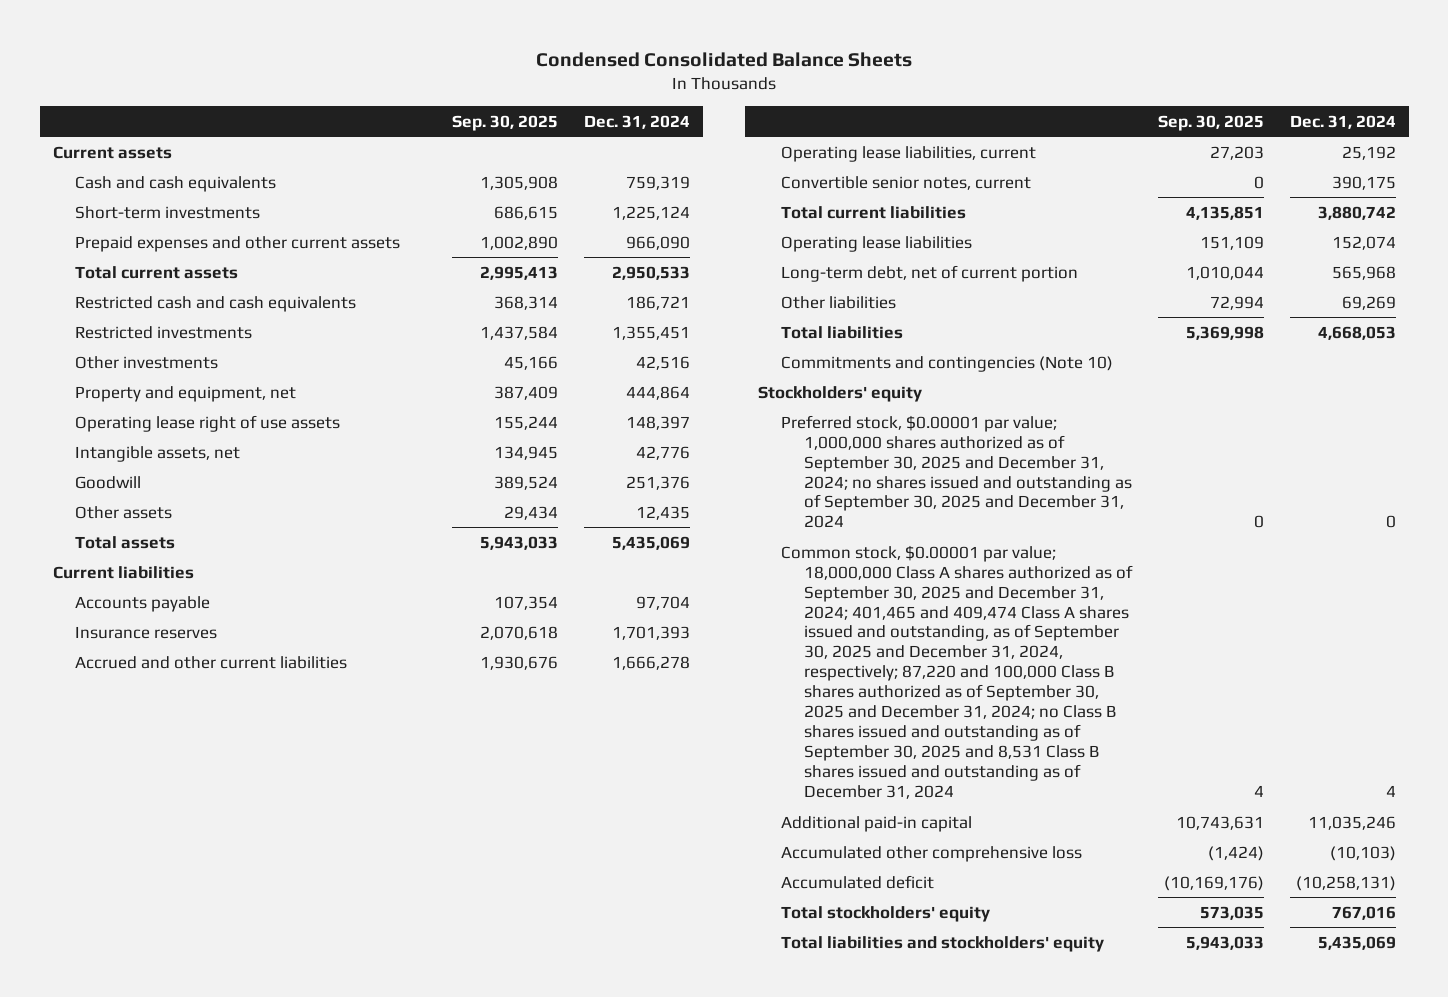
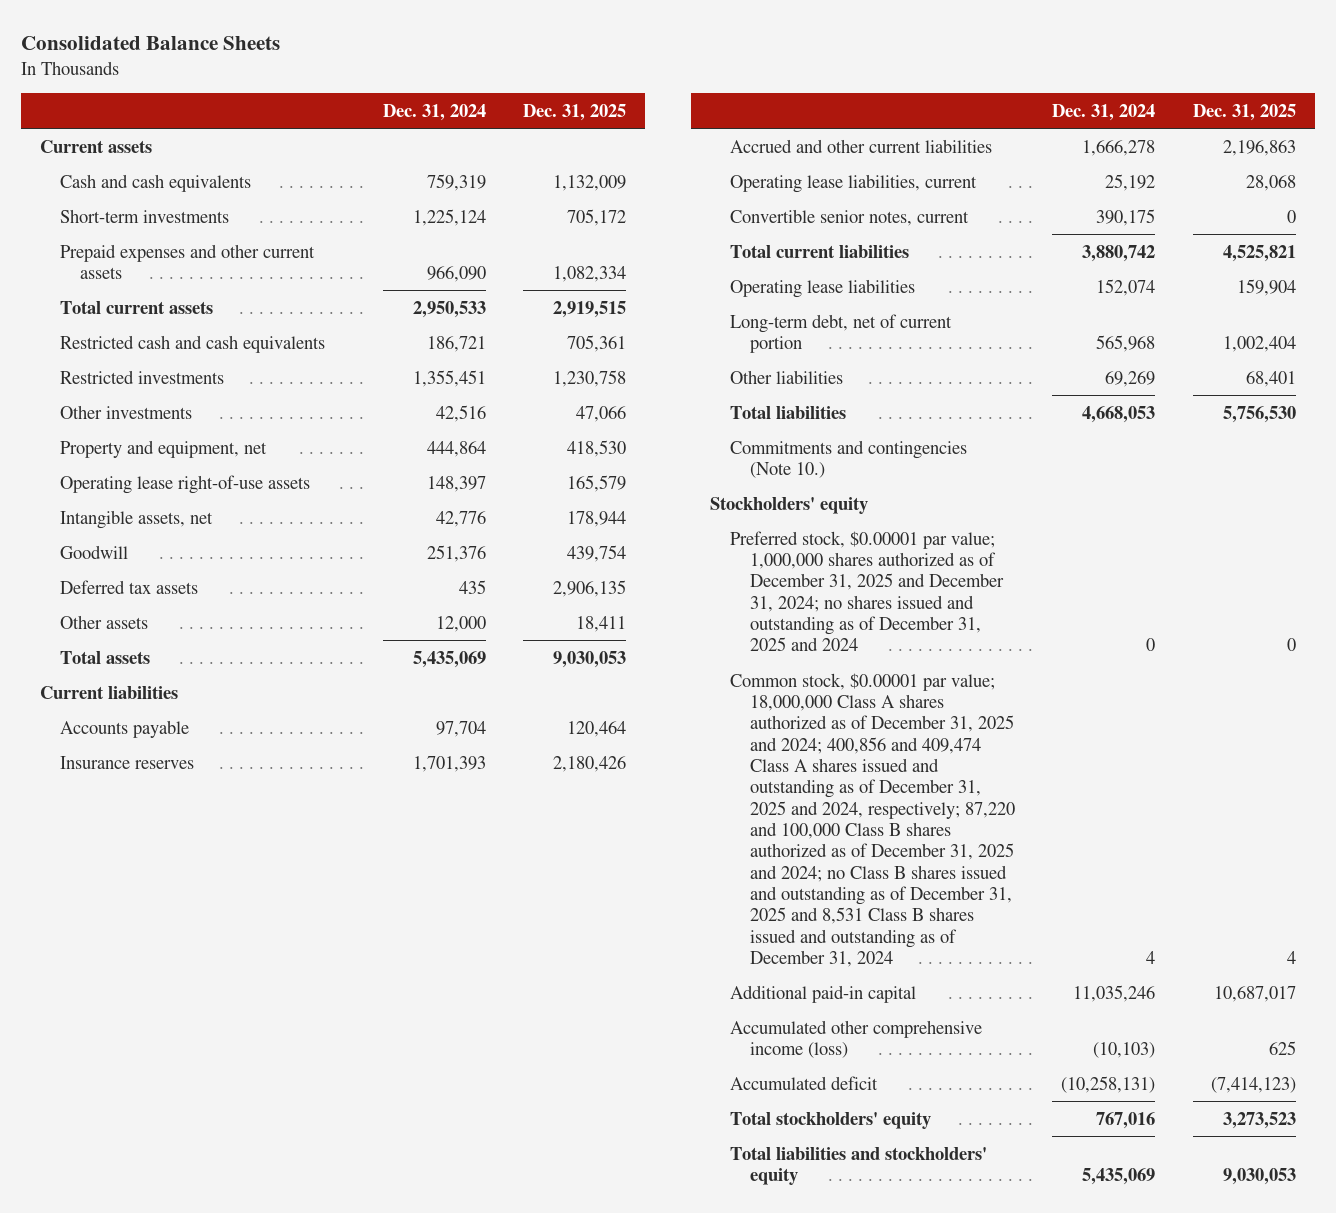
[536,52,913,68] Condensed Consolidated Balance Sheets -> [21,35,281,50] Consolidated Balance Sheets
[452,114,559,131] Sep. 30, 2025 -> none
none -> [523,103,627,121] Dec. 31, 2025
[75,414,341,432] Operating lease right of use assets -> [60,474,311,494] Operating lease right-of-use assets
none -> [60,579,199,594] Deferred tax assets
[636,505,691,520] 12,435 -> [435,615,486,632] 12,000
[781,355,1114,372] Commitments and contingencies (Note 10) -> [729,439,967,478] Commitments and contingencies (Note 10.)
[781,414,1132,529] Preferred stock, $0.00001 par value; 1,000,000 shares authorized as of September 30, 2025 and December 31, 2024; no shares issued and outstanding as of September 30, 2025 and December 31, 2024 -> [729,530,1004,652] Preferred stock, $0.00001 par value; 1,000,000 shares authorized as of December 31, 2025 and December 31, 2024; no shares issued and outstanding as of December 31, 2025 and 2024
[781,544,1133,800] Common stock, $0.00001 par value; 18,000,000 Class A shares authorized as of September 30, 2025 and December 31, 2024; 401,465 and 409,474 Class A shares issued and outstanding, as of September 30, 2025 and December 31, 2024, respectively; 87,220 and 100,000 Class B shares authorized as of September 30, 2025 and December 31, 2024; no Class B shares issued and outstanding as of September 30, 2025 and 8,531 Class B shares issued and outstanding as of December 31, 2024 -> [729,672,1015,967] Common stock, $0.00001 par value; 18,000,000 Class A shares authorized as of December 31, 2025 and 2024; 400,856 and 409,474 Class A shares issued and outstanding as of December 31, 2025 and 2024, respectively; 87,220 and 100,000 Class B shares authorized as of December 31, 2025 and 2024; no Class B shares issued and outstanding as of December 31, 2025 and 8,531 Class B shares issued and outstanding as of December 31, 2024
[781,845,1083,862] Accumulated other comprehensive loss -> [729,1019,982,1058] Accumulated other comprehensive income (loss)

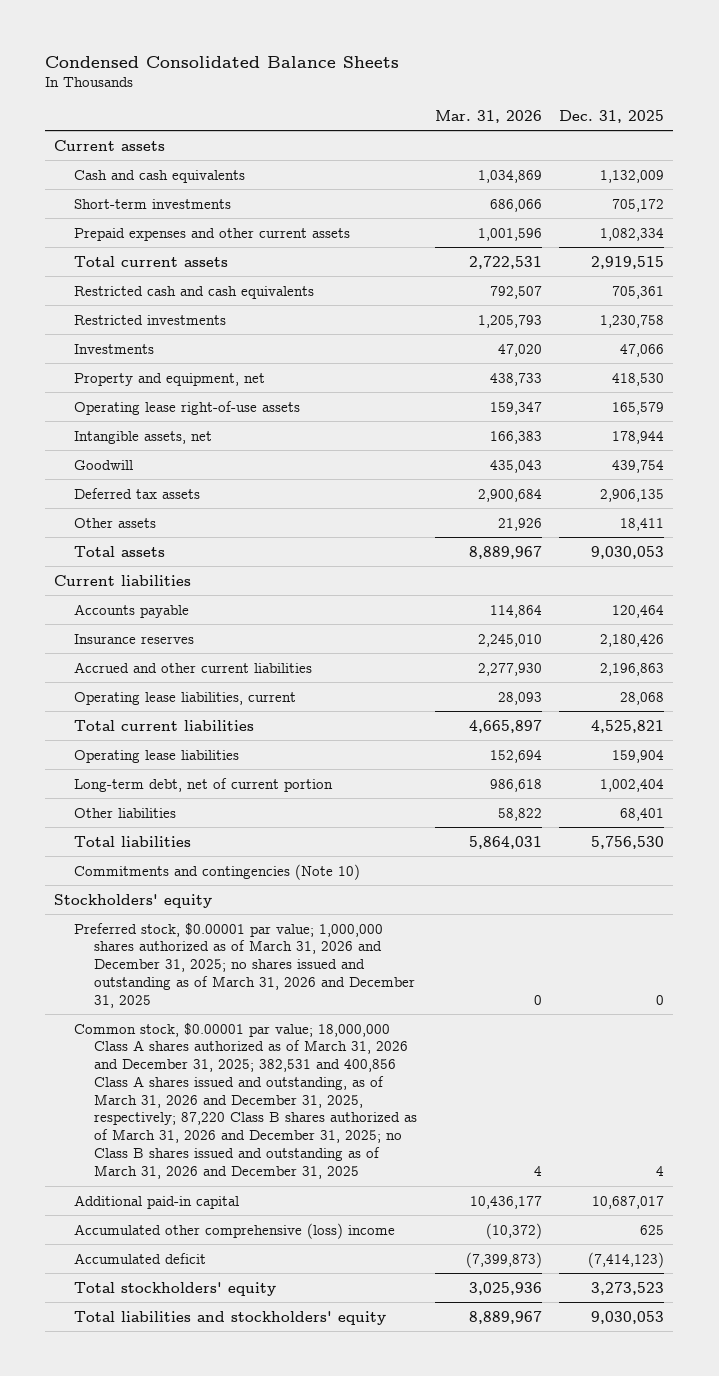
[21,35,281,50] Consolidated Balance Sheets -> [45,55,400,68] Condensed Consolidated Balance Sheets
[382,103,486,121] Dec. 31, 2024 -> none
none -> [434,109,542,123] Mar. 31, 2026
[60,404,193,419] Other investments -> [74,343,155,354] Investments
[729,208,969,226] Convertible senior notes, current -> none
[729,439,967,478] Commitments and contingencies (Note 10.) -> [74,863,361,880] Commitments and contingencies (Note 10)
[729,530,1004,652] Preferred stock, $0.00001 par value; 1,000,000 shares authorized as of December 31, 2025 and December 31, 2024; no shares issued and outstanding as of December 31, 2025 and 2024 -> [74,922,415,1008] Preferred stock, $0.00001 par value; 1,000,000 shares authorized as of March 31, 2026 and December 31, 2025; no shares issued and outstanding as of March 31, 2026 and December 31, 2025
[729,672,1015,967] Common stock, $0.00001 par value; 18,000,000 Class A shares authorized as of December 31, 2025 and 2024; 400,856 and 409,474 Class A shares issued and outstanding as of December 31, 2025 and 2024, respectively; 87,220 and 100,000 Class B shares authorized as of December 31, 2025 and 2024; no Class B shares issued and outstanding as of December 31, 2025 and 8,531 Class B shares issued and outstanding as of December 31, 2024 -> [74,1022,417,1179] Common stock, $0.00001 par value; 18,000,000 Class A shares authorized as of March 31, 2026 and December 31, 2025; 382,531 and 400,856 Class A shares issued and outstanding, as of March 31, 2026 and December 31, 2025, respectively; 87,220 Class B shares authorized as of March 31, 2026 and December 31, 2025; no Class B shares issued and outstanding as of March 31, 2026 and December 31, 2025
[729,1019,982,1058] Accumulated other comprehensive income (loss) -> [74,1222,396,1239] Accumulated other comprehensive (loss) income

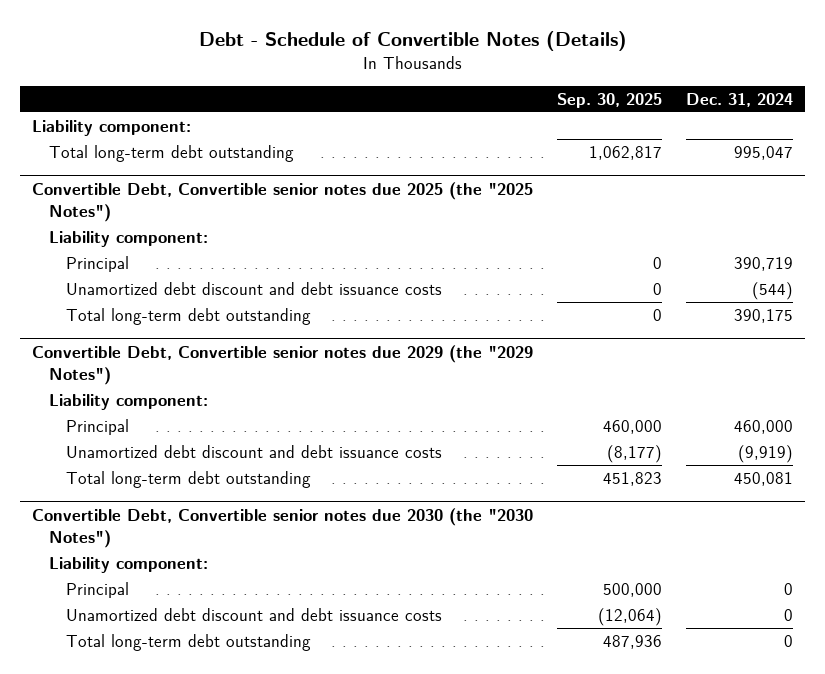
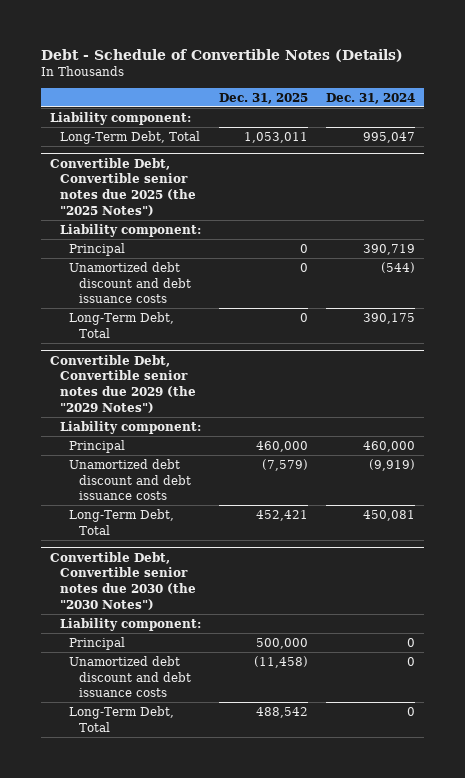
[557,92,663,108] Sep. 30, 2025 -> none
none -> [218,92,308,104] Dec. 31, 2025
[49,145,295,163] Total long-term debt outstanding -> [59,130,200,144] Long-Term Debt, Total
[66,308,312,326] Total long-term debt outstanding -> [69,311,175,338] Long-Term Debt, Total
[66,471,312,489] Total long-term debt outstanding -> [69,508,175,535] Long-Term Debt, Total
[66,634,312,652] Total long-term debt outstanding -> [69,705,175,732] Long-Term Debt, Total

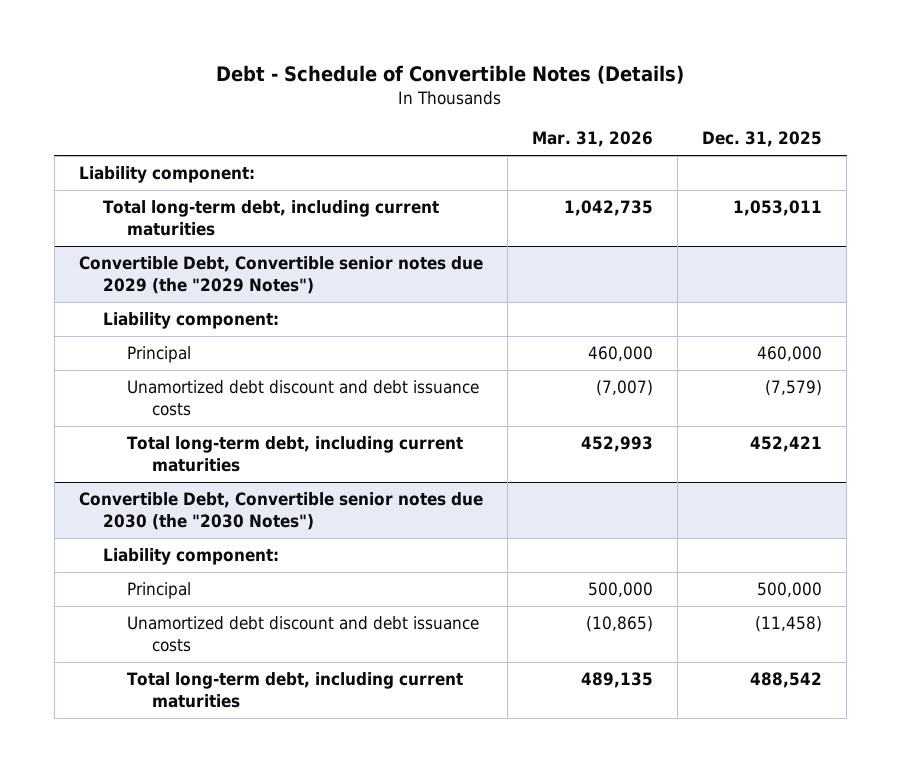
[325,92,415,104] Dec. 31, 2024 -> none
none -> [531,131,653,148] Mar. 31, 2026
[49,157,196,216] Convertible Debt, Convertible senior notes due 2025 (the "2025 Notes") -> none
[59,223,201,237] Liability component: -> none
[69,242,126,256] Principal -> none
[69,261,192,304] Unamortized debt discount and debt issuance costs -> none
[69,311,175,338] Long-Term Debt, Total -> none
[59,130,200,144] Long-Term Debt, Total -> [103,200,440,236] Total long-term debt, including current maturities
[69,508,175,535] Long-Term Debt, Total -> [127,436,464,472] Total long-term debt, including current maturities
[69,705,175,732] Long-Term Debt, Total -> [127,672,464,708] Total long-term debt, including current maturities

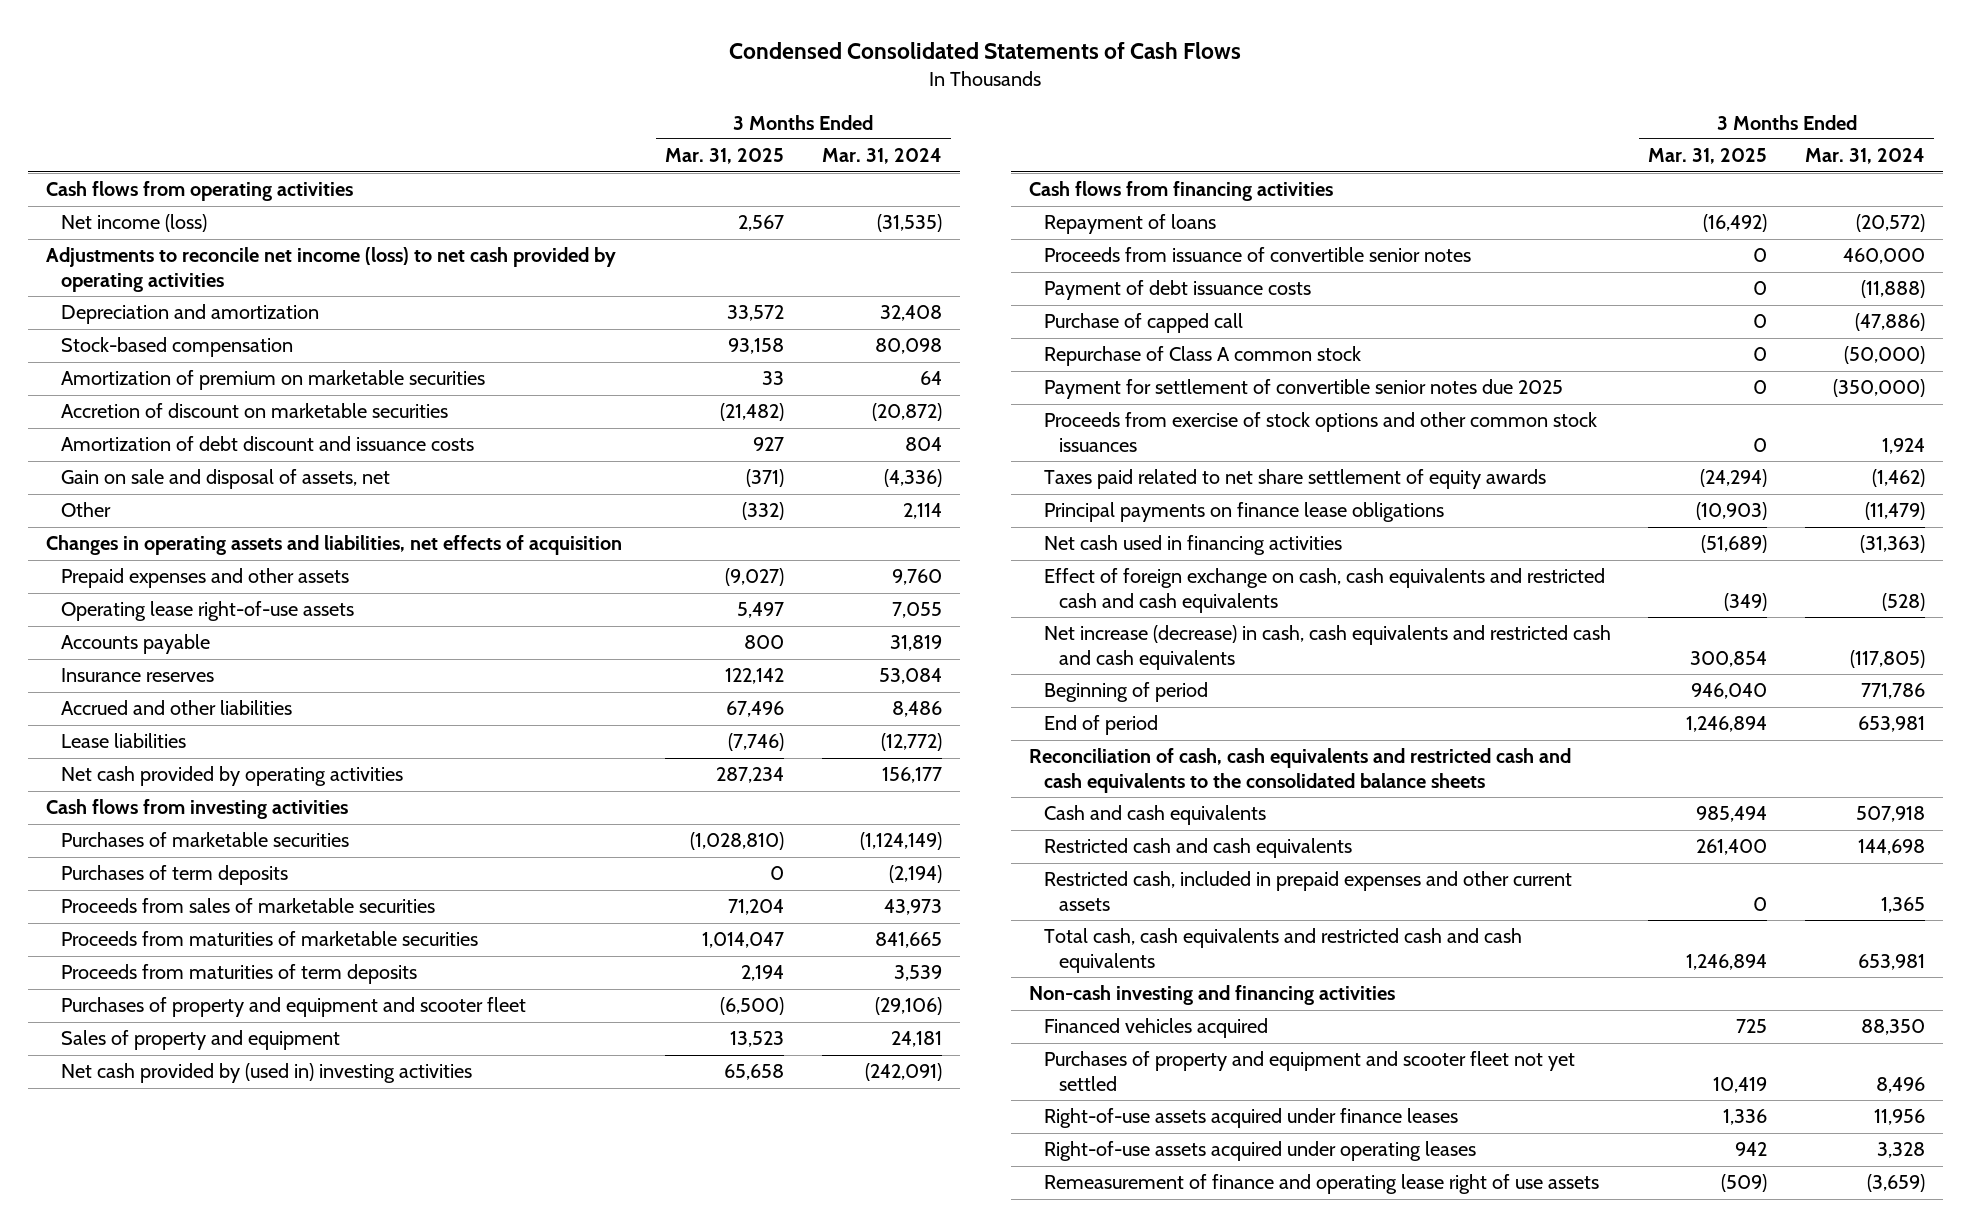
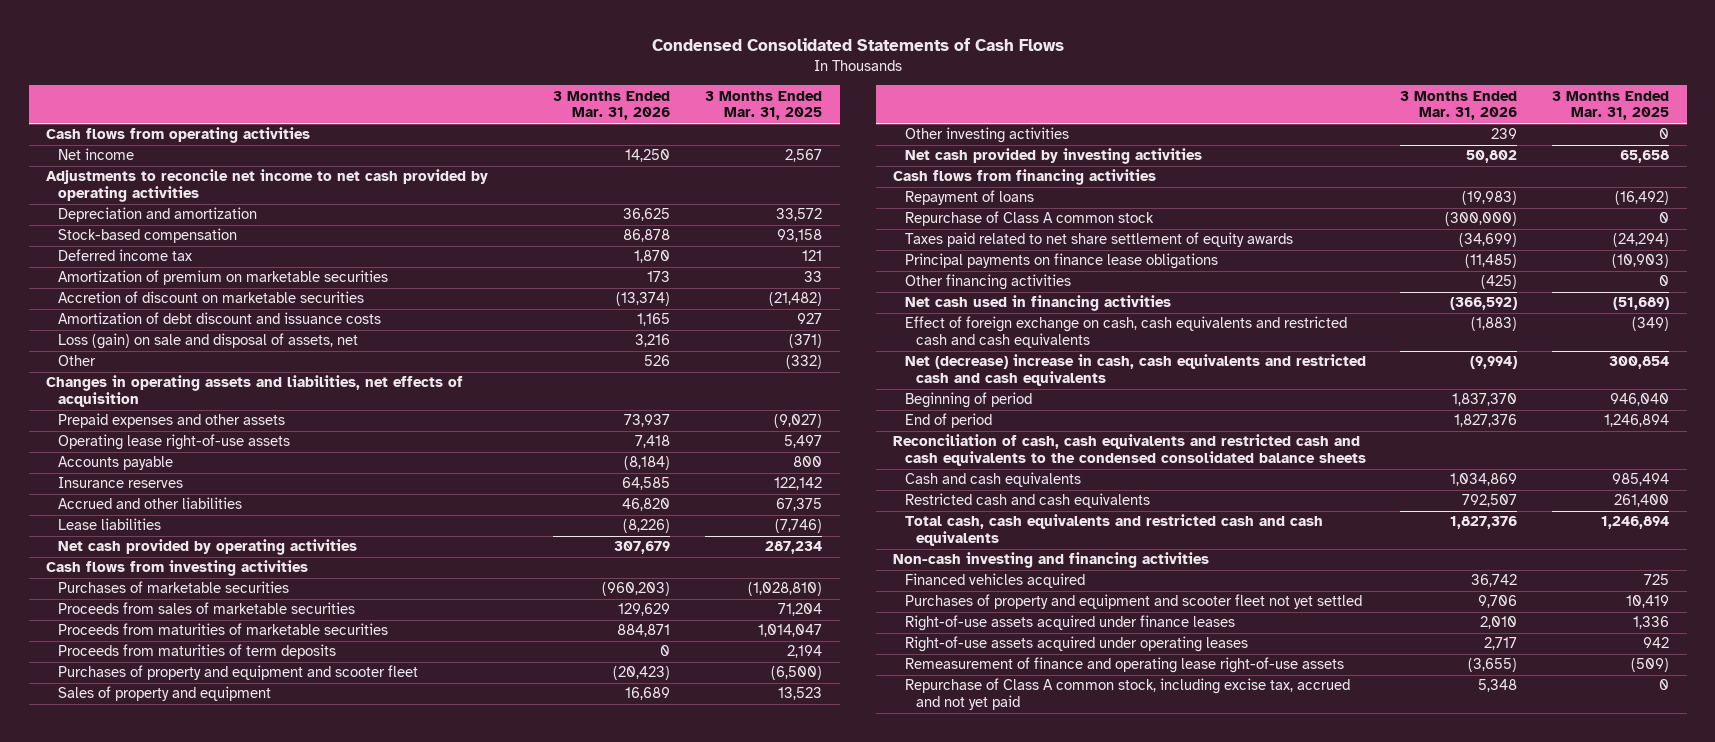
[821,148,942,165] Mar. 31, 2024 -> none
none -> [553,90,671,121] 3 Months Ended Mar. 31, 2026
[60,214,207,233] Net income (loss) -> [57,148,134,161] Net income
[46,247,617,292] Adjustments to reconcile net income (loss) to net cash provided by operating activities -> [46,169,489,203] Adjustments to reconcile net income to net cash provided by operating activities
none -> [57,249,192,262] Deferred income tax
[60,469,390,490] Gain on sale and disposal of assets, net -> [57,333,358,350] Loss (gain) on sale and disposal of assets, net
[726,701,785,718] 67,496 -> [776,498,823,512] 67,375
[60,865,288,886] Purchases of term deposits -> none
none -> [904,127,1069,144] Other investing activities
[60,1063,472,1084] Net cash provided by (used in) investing activities -> [904,148,1202,165] Net cash provided by investing activities
[1043,247,1471,263] Proceeds from issuance of convertible senior notes -> none
[1043,280,1311,301] Payment of debt issuance costs -> none
[1043,313,1243,334] Purchase of capped call -> none
[1043,379,1563,400] Payment for settlement of convertible senior notes due 2025 -> none
[1043,412,1597,452] Proceeds from exercise of stock options and other common stock issuances -> none
none -> [904,274,1071,291] Other financing activities
[1043,625,1611,670] Net increase (decrease) in cash, cash equivalents and restricted cash and cash equivalents -> [904,354,1366,387] Net (decrease) increase in cash, cash equivalents and restricted cash and cash equivalents
[1029,748,1572,793] Reconciliation of cash, cash equivalents and restricted cash and cash equivalents to the consolidated balance sheets -> [893,434,1366,467] Reconciliation of cash, cash equivalents and restricted cash and cash equivalents to the condensed consolidated balance sheets
[1043,871,1572,911] Restricted cash, included in prepaid expenses and other current assets -> none
[1043,1174,1599,1195] Remeasurement of finance and operating lease right of use assets -> [904,657,1344,674] Remeasurement of finance and operating lease right-of-use assets
none -> [904,678,1350,711] Repurchase of Class A common stock, including excise tax, accrued and not yet paid

